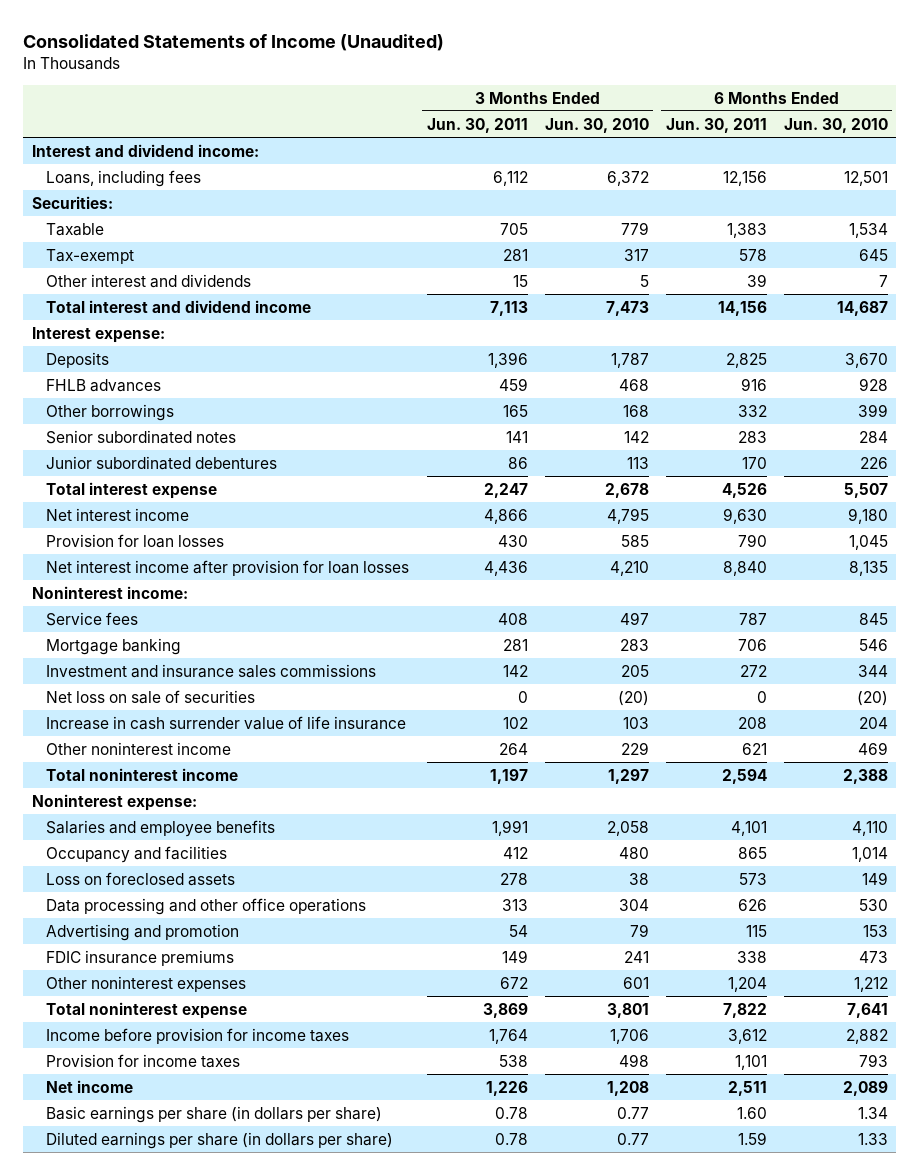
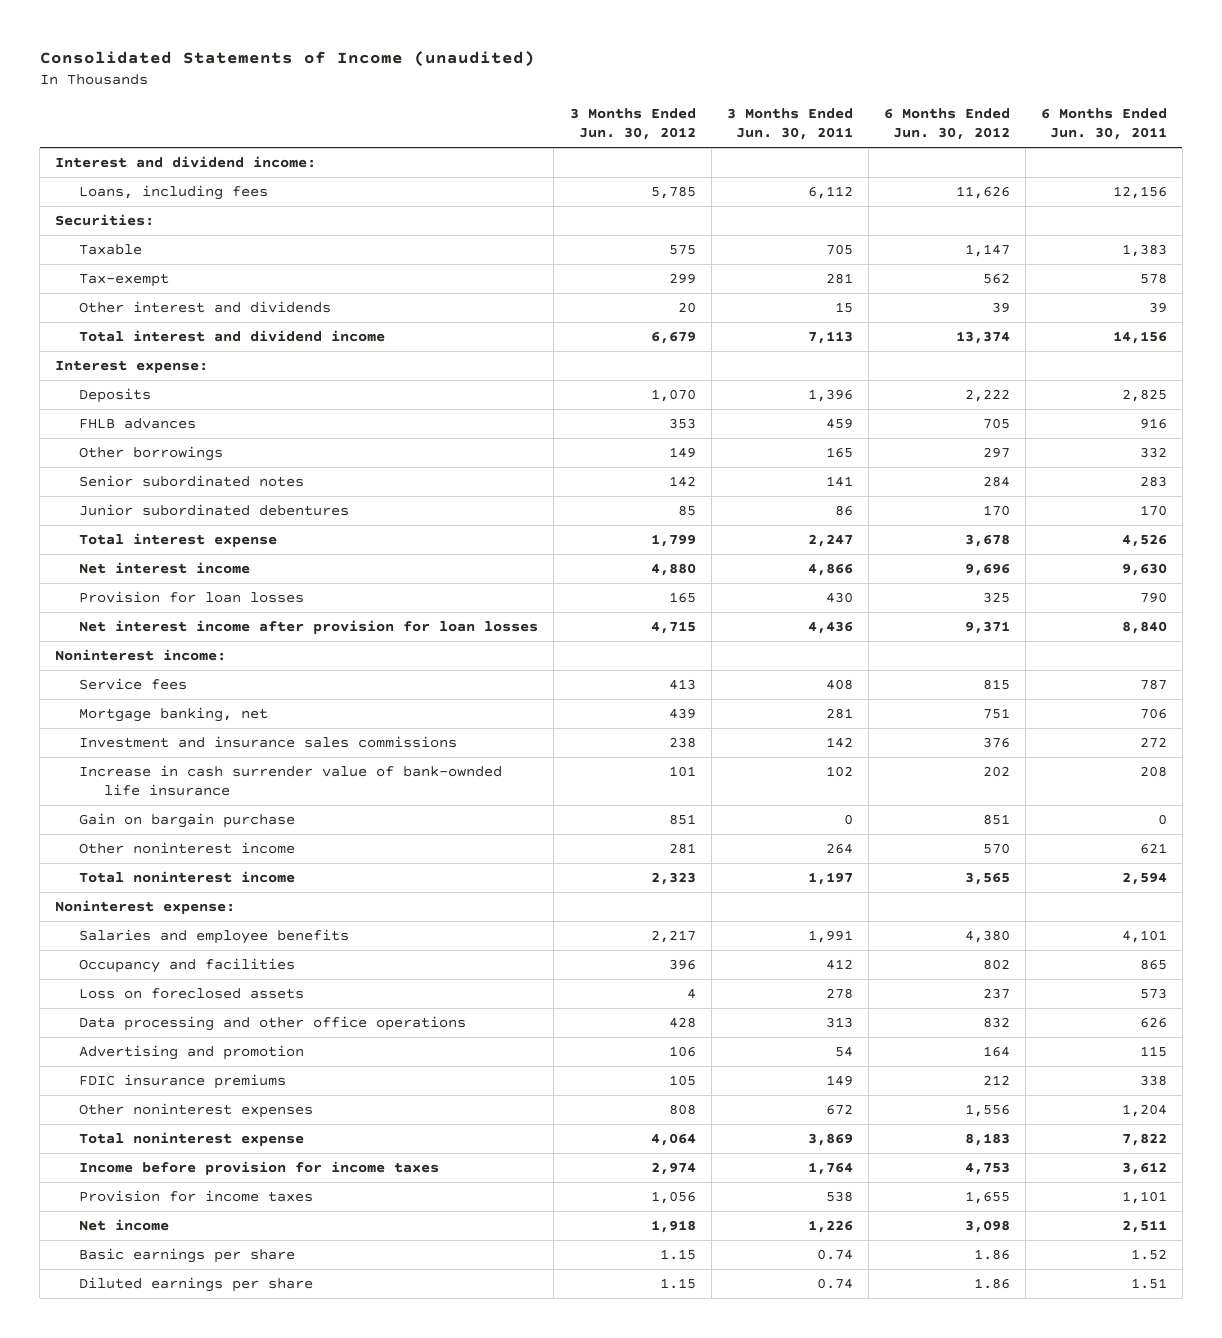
[23,33,445,51] Consolidated Statements of Income (Unaudited) -> [39,51,535,68] Consolidated Statements of Income (unaudited)
[544,117,649,133] Jun. 30, 2010 -> none
[783,117,888,133] Jun. 30, 2010 -> none
none -> [569,108,696,140] 3 Months Ended Jun. 30, 2012
none -> [883,108,1010,140] 6 Months Ended Jun. 30, 2012
[46,637,182,655] Mortgage banking -> [79,707,269,723] Mortgage banking, net
[46,689,256,704] Net loss on sale of securities -> none
[46,715,407,730] Increase in cash surrender value of life insurance -> [79,765,503,796] Increase in cash surrender value of bank-ownded life insurance
none -> [79,813,296,829] Gain on bargain purchase
[46,1105,383,1123] Basic earnings per share (in dollars per share) -> [79,1248,296,1264] Basic earnings per share
[494,1106,528,1119] 0.78 -> [816,1249,853,1261] 0.74
[736,1106,767,1119] 1.60 -> [1130,1249,1167,1261] 1.52
[46,1131,394,1149] Diluted earnings per share (in dollars per share) -> [79,1277,314,1293] Diluted earnings per share
[494,1132,528,1145] 0.78 -> [816,1278,853,1290] 0.74
[737,1131,767,1145] 1.59 -> [1130,1278,1167,1290] 1.51

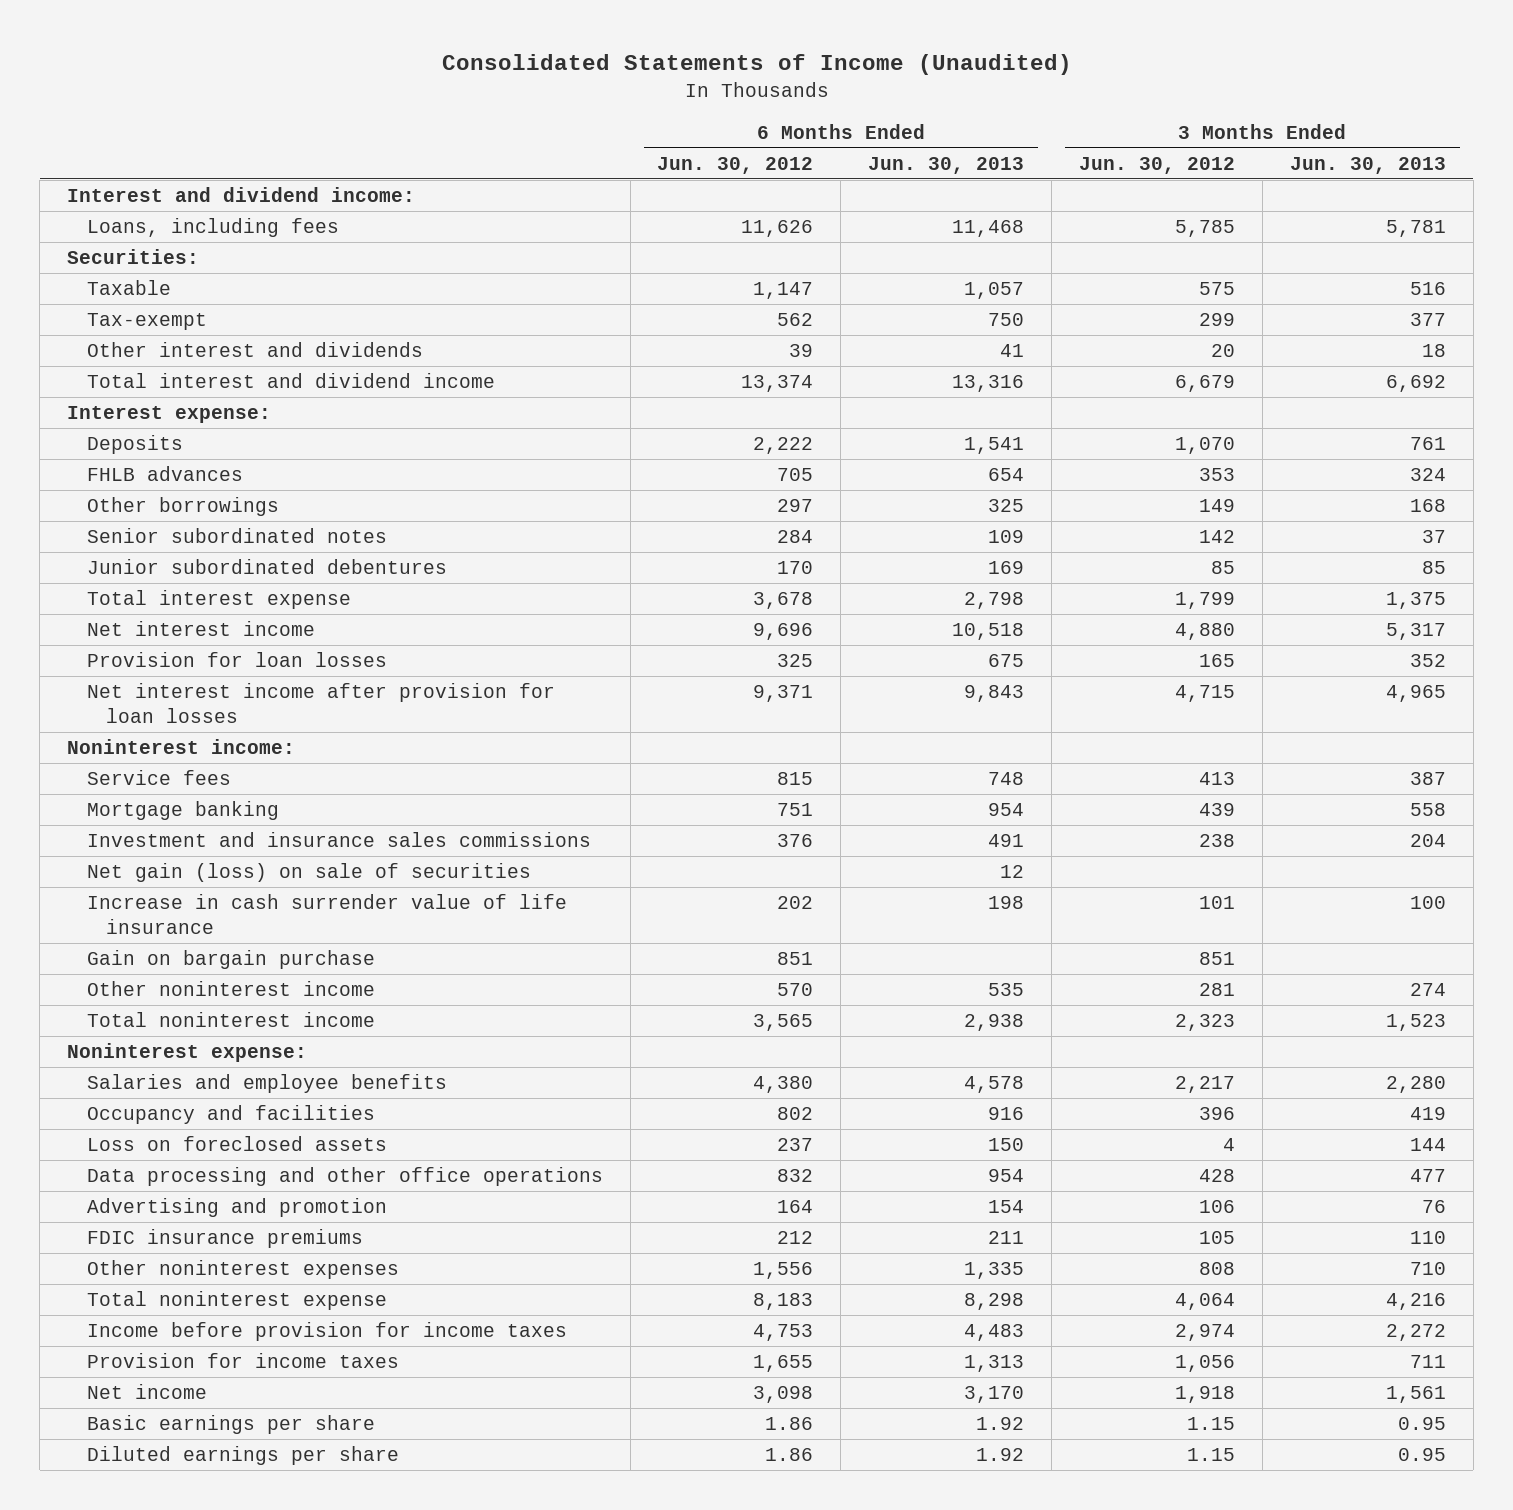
[39,51,535,68] Consolidated Statements of Income (unaudited) -> [441,54,1072,76] Consolidated Statements of Income (Unaudited)
[726,108,853,140] 3 Months Ended Jun. 30, 2011 -> none
[1040,108,1167,140] 6 Months Ended Jun. 30, 2011 -> none
none -> [868,156,1025,174] Jun. 30, 2013
none -> [1289,156,1446,174] Jun. 30, 2013
[79,707,269,723] Mortgage banking, net -> [86,801,279,821] Mortgage banking
none -> [86,863,531,883] Net gain (loss) on sale of securities
[79,765,503,796] Increase in cash surrender value of bank-ownded life insurance -> [86,894,567,934] Increase in cash surrender value of life insurance

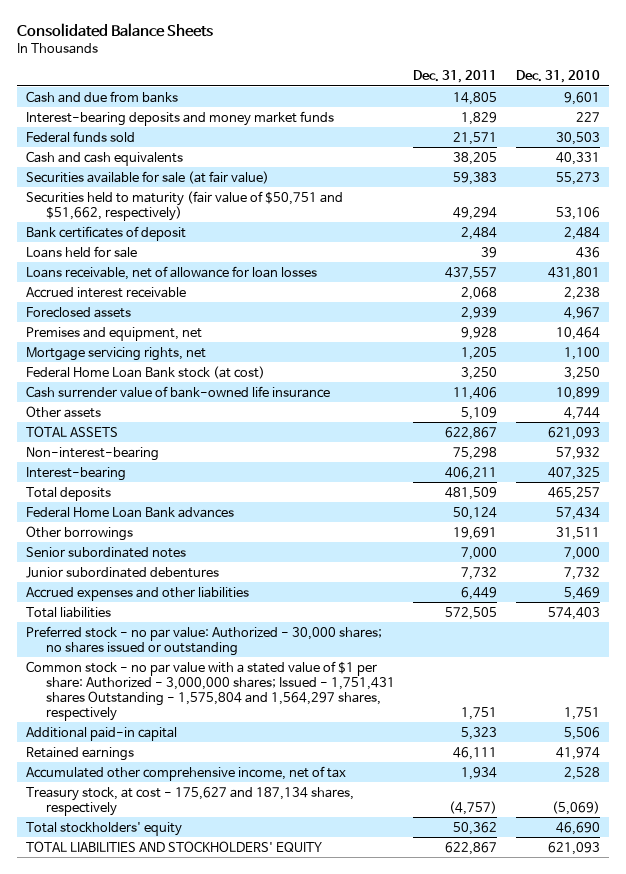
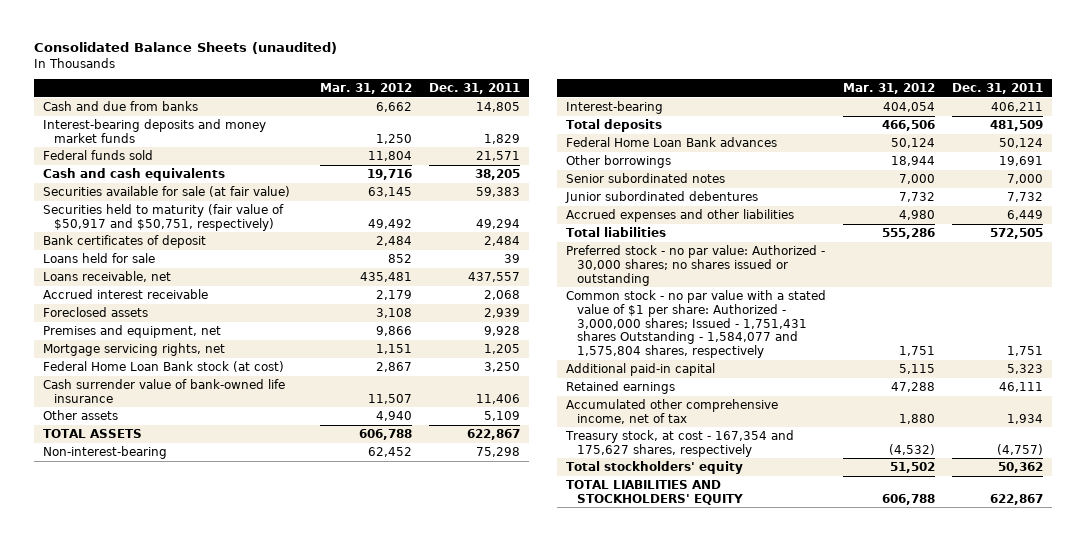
[16,23,213,38] Consolidated Balance Sheets -> [34,42,338,55] Consolidated Balance Sheets (unaudited)
[515,70,600,84] Dec. 31, 2010 -> none
none -> [319,83,412,95] Mar. 31, 2012
[26,190,344,221] Securities held to maturity (fair value of $50,751 and $51,662, respectively) -> [42,204,284,231] Securities held to maturity (fair value of $50,917 and $50,751, respectively)
[26,265,318,280] Loans receivable, net of allowance for loan losses -> [42,271,171,283] Loans receivable, net
[26,660,396,721] Common stock - no par value with a stated value of $1 per share: Authorized - 3,000,000 shares; Issued - 1,751,431 shares Outstanding - 1,575,804 and 1,564,297 shares, respectively -> [566,290,827,359] Common stock - no par value with a stated value of $1 per share: Authorized - 3,000,000 shares; Issued - 1,751,431 shares Outstanding - 1,584,077 and 1,575,804 shares, respectively
[26,786,355,816] Treasury stock, at cost - 175,627 and 187,134 shares, respectively -> [565,430,795,457] Treasury stock, at cost - 167,354 and 175,627 shares, respectively

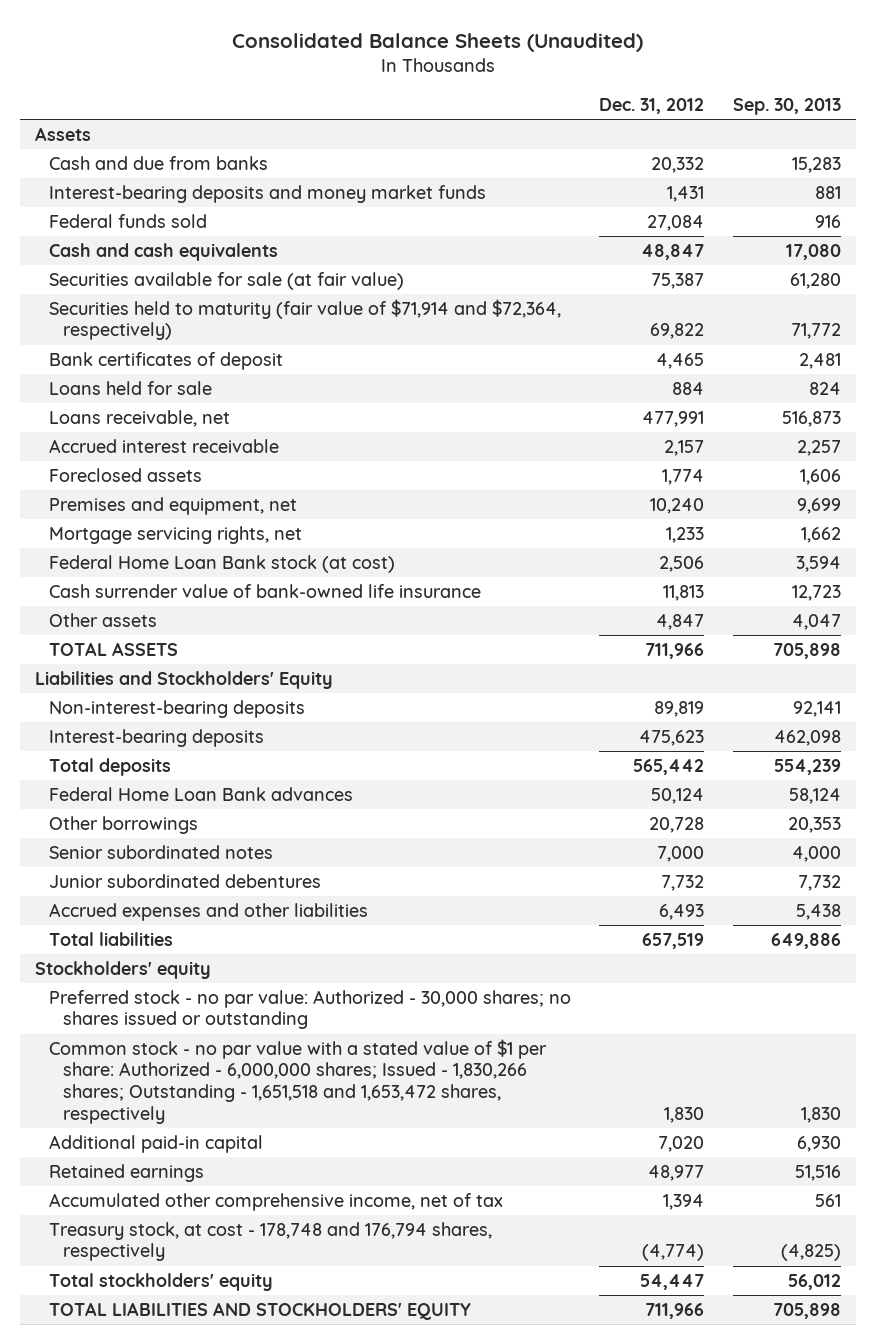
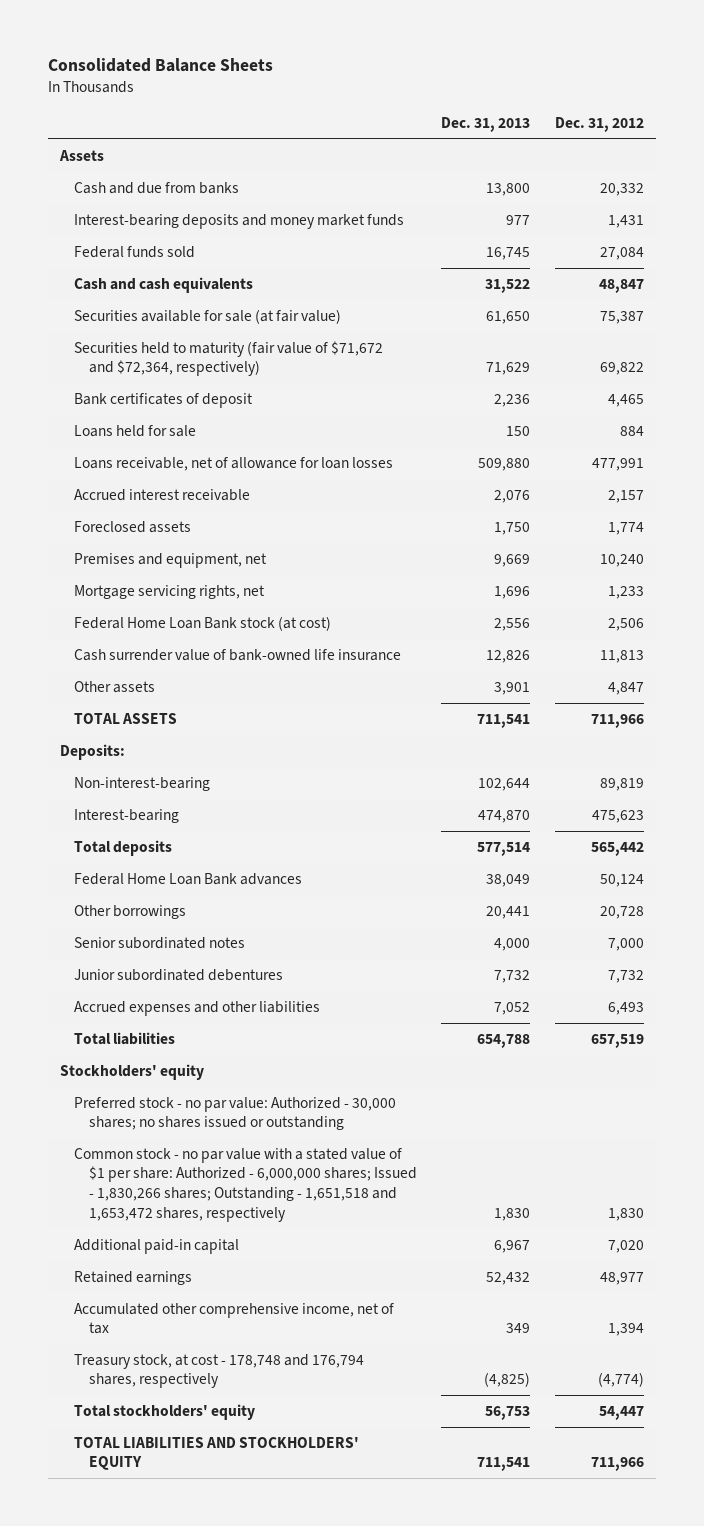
[231,33,643,53] Consolidated Balance Sheets (Unaudited) -> [47,58,273,73] Consolidated Balance Sheets
[733,98,842,116] Sep. 30, 2013 -> none
none -> [441,117,531,133] Dec. 31, 2013
[48,298,561,341] Securities held to maturity (fair value of $71,914 and $72,364, respectively) -> [74,340,384,377] Securities held to maturity (fair value of $71,672 and $72,364, respectively)
[48,409,230,427] Loans receivable, net -> [74,456,394,471] Loans receivable, net of allowance for loan losses
[34,670,333,689] Liabilities and Stockholders' Equity -> none
none -> [59,743,125,760] Deposits:
[48,699,305,718] Non-interest-bearing deposits -> [74,776,211,791] Non-interest-bearing
[48,728,264,747] Interest-bearing deposits -> [74,808,180,823] Interest-bearing

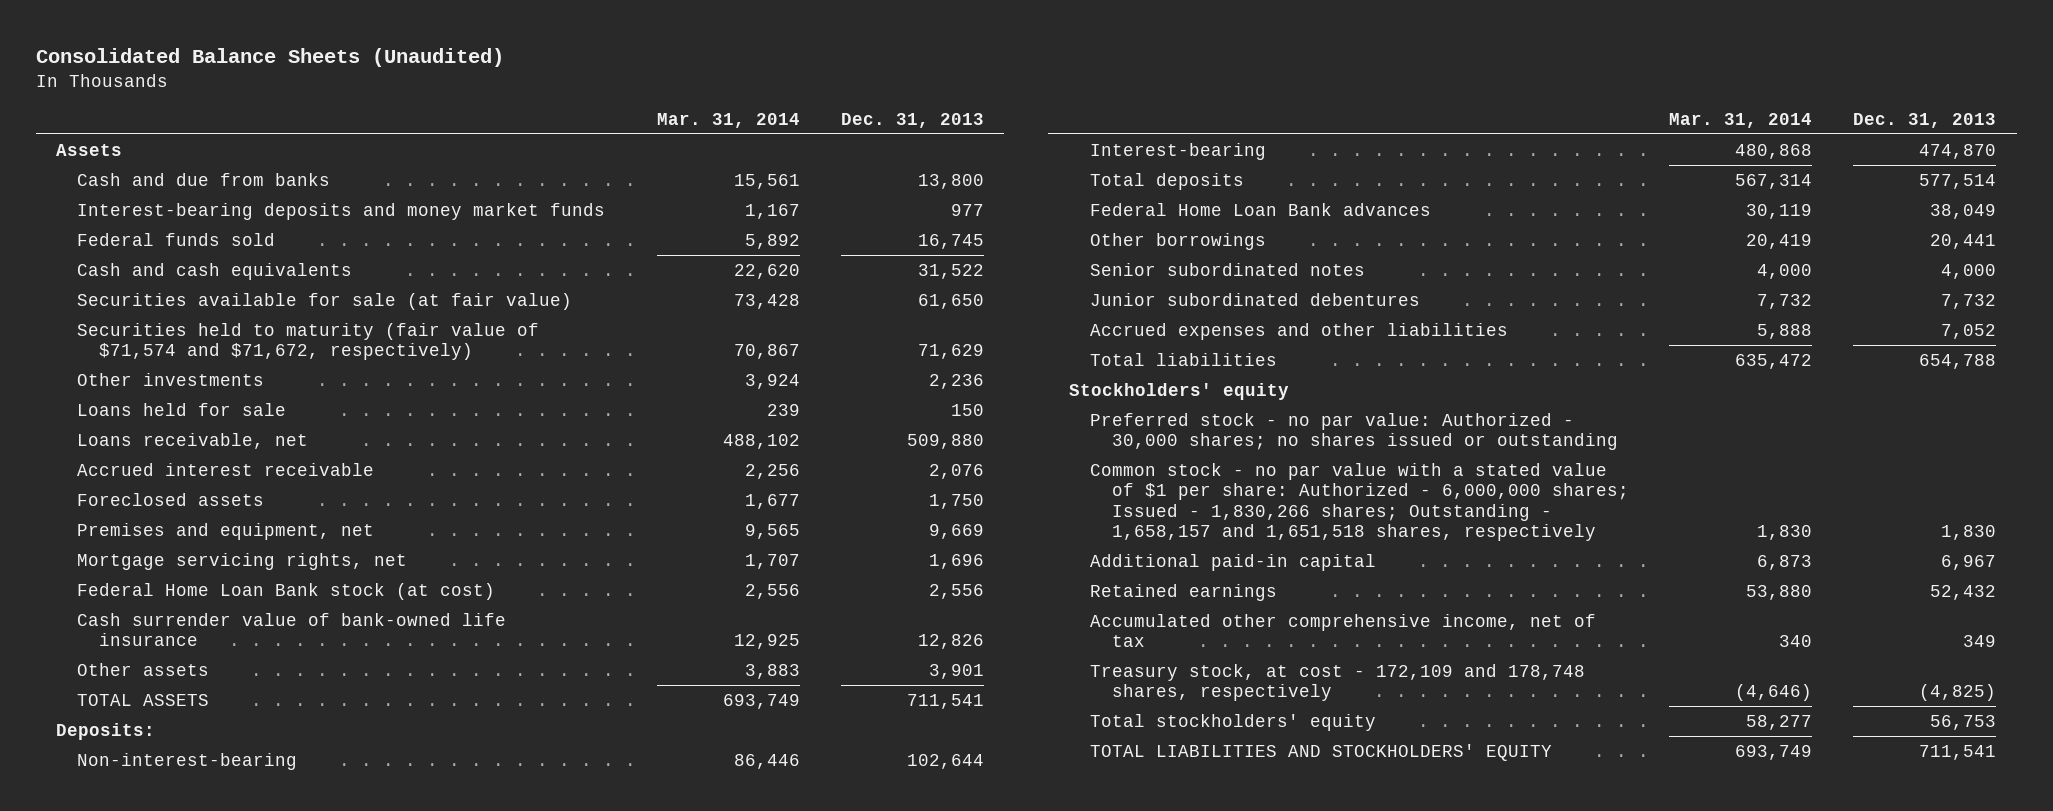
[47,58,273,73] Consolidated Balance Sheets -> [35,47,504,67] Consolidated Balance Sheets (Unaudited)
[554,117,644,133] Dec. 31, 2012 -> none
none -> [656,112,800,128] Mar. 31, 2014
[74,340,384,377] Securities held to maturity (fair value of $71,672 and $72,364, respectively) -> [77,322,540,361] Securities held to maturity (fair value of $71,574 and $71,672, respectively)
[74,392,254,408] Bank certificates of deposit -> [77,372,265,386] Other investments
[74,456,394,471] Loans receivable, net of allowance for loan losses -> [77,432,309,449] Loans receivable, net
[74,1147,418,1222] Common stock - no par value with a stated value of $1 per share: Authorized - 6,000,000 shares; Issued - 1,830,266 shares; Outstanding - 1,651,518 and 1,653,472 shares, respectively -> [1090,462,1629,542] Common stock - no par value with a stated value of $1 per share: Authorized - 6,000,000 shares; Issued - 1,830,266 shares; Outstanding - 1,658,157 and 1,651,518 shares, respectively
[74,1353,365,1389] Treasury stock, at cost - 178,748 and 176,794 shares, respectively -> [1090,663,1586,702] Treasury stock, at cost - 172,109 and 178,748 shares, respectively

